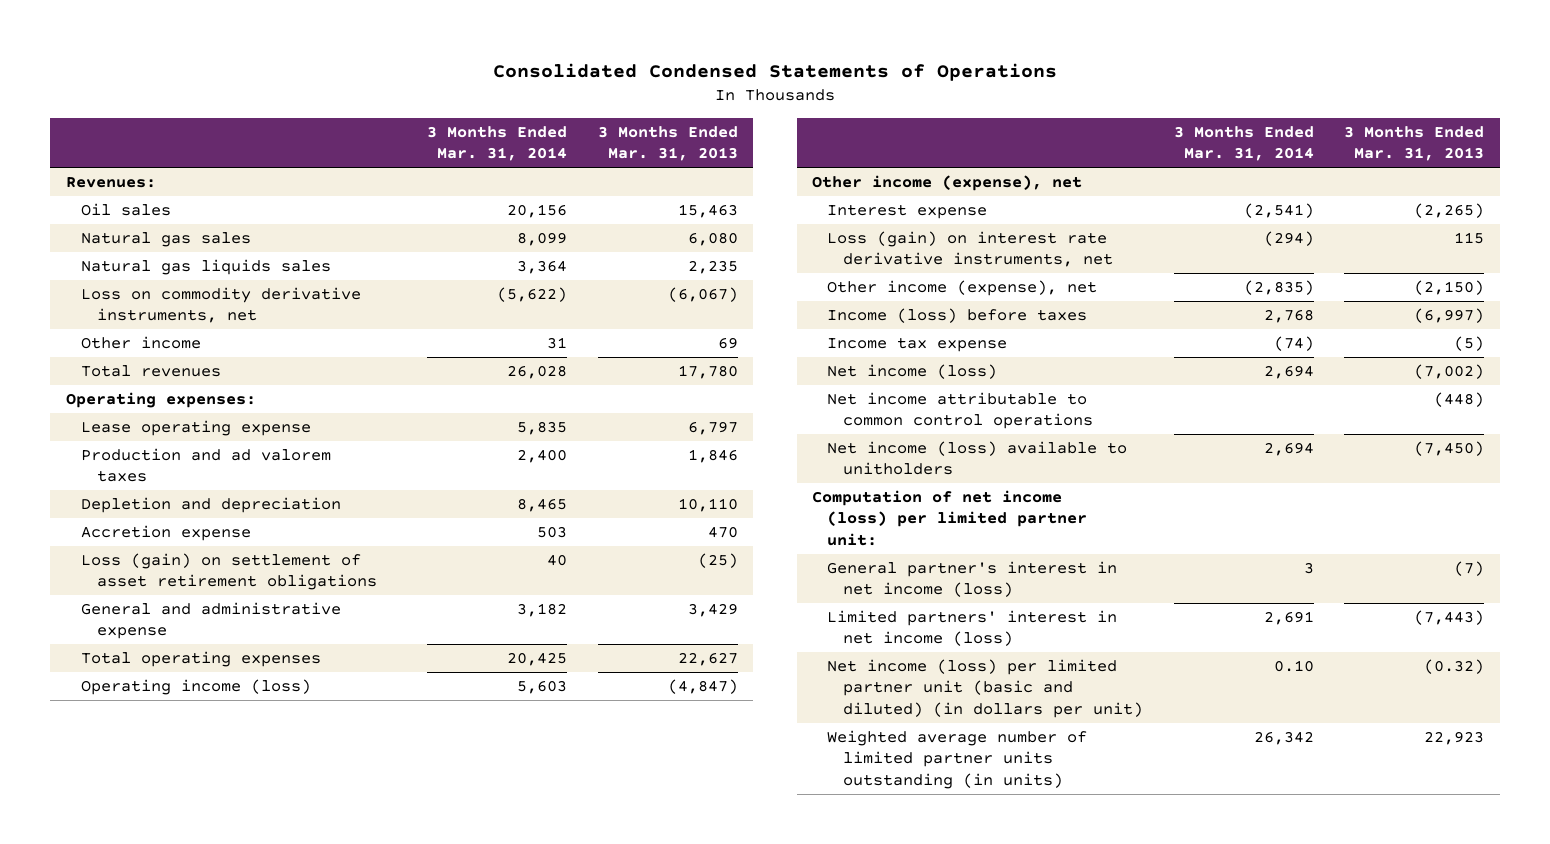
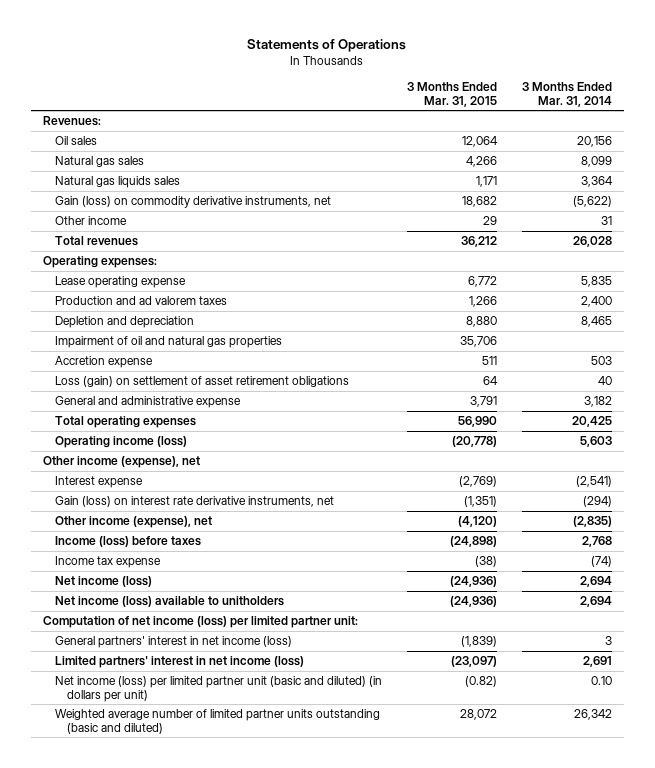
[493,63,1058,82] Consolidated Condensed Statements of Operations -> [247,38,407,52] Statements of Operations
[598,125,739,162] 3 Months Ended Mar. 31, 2013 -> none
none -> [406,81,497,107] 3 Months Ended Mar. 31, 2015
[81,287,362,324] Loss on commodity derivative instruments, net -> [54,196,331,209] Gain (loss) on commodity derivative instruments, net
none -> [54,336,282,349] Impairment of oil and natural gas properties
[827,231,1113,268] Loss (gain) on interest rate derivative instruments, net -> [54,496,334,508] Gain (loss) on interest rate derivative instruments, net
[827,392,1093,430] Net income attributable to common control operations -> none
[827,561,1118,598] General partner's interest in net income (loss) -> [54,636,292,649] General partners' interest in net income (loss)
[827,730,1088,789] Weighted average number of limited partner units outstanding (in units) -> [54,709,380,734] Weighted average number of limited partner units outstanding (basic and diluted)

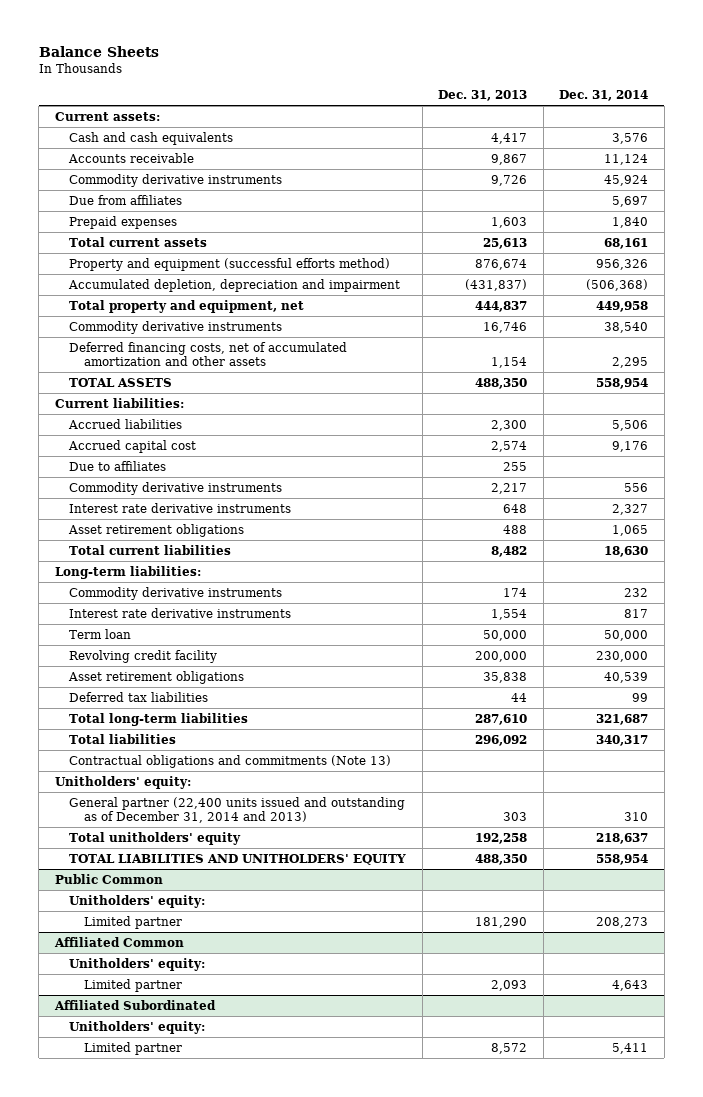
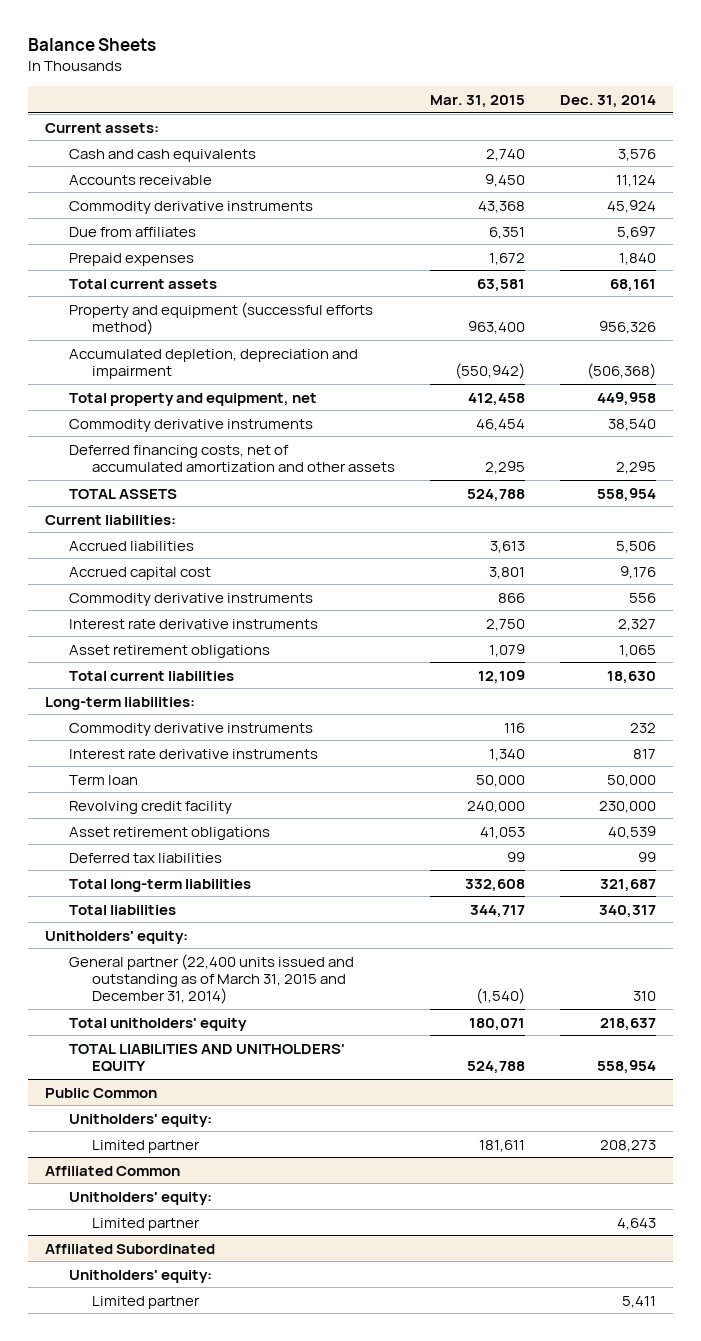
[438,90,528,102] Dec. 31, 2013 -> none
none -> [429,94,525,108] Mar. 31, 2015
[69,460,167,471] Due to affiliates -> none
[69,754,392,768] Contractual obligations and commitments (Note 13) -> none
[69,796,406,823] General partner (22,400 units issued and outstanding as of December 31, 2014 and 2013) -> [68,953,354,1005] General partner (22,400 units issued and outstanding as of March 31, 2015 and December 31, 2014)

